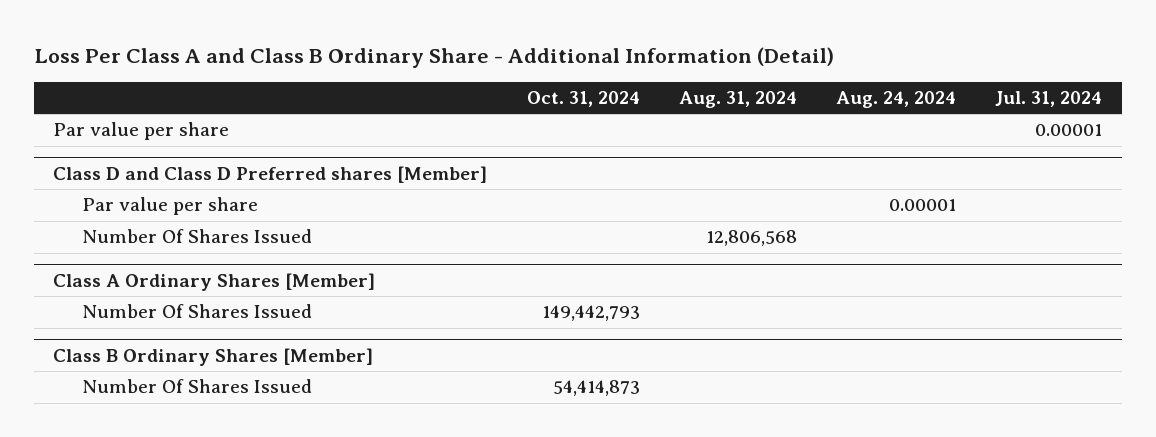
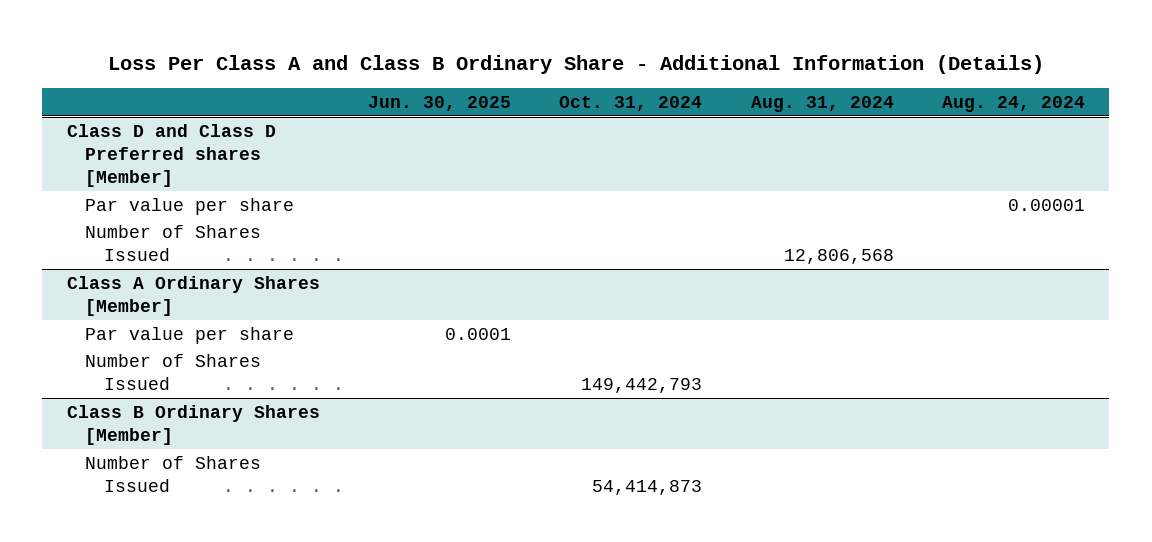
[33,47,834,69] Loss Per Class A and Class B Ordinary Share - Additional Information (Detail) -> [107,55,1044,75] Loss Per Class A and Class B Ordinary Share - Additional Information (Details)
[995,91,1103,108] Jul. 31, 2024 -> none
none -> [367,95,511,111] Jun. 30, 2025
[53,122,230,141] Par value per share -> none
[81,229,312,244] Number Of Shares Issued -> [85,224,262,261] Number of Shares Issued
none -> [85,326,295,344] Par value per share
[81,304,312,319] Number Of Shares Issued -> [85,353,262,390] Number of Shares Issued
[81,379,312,394] Number Of Shares Issued -> [85,455,262,492] Number of Shares Issued

